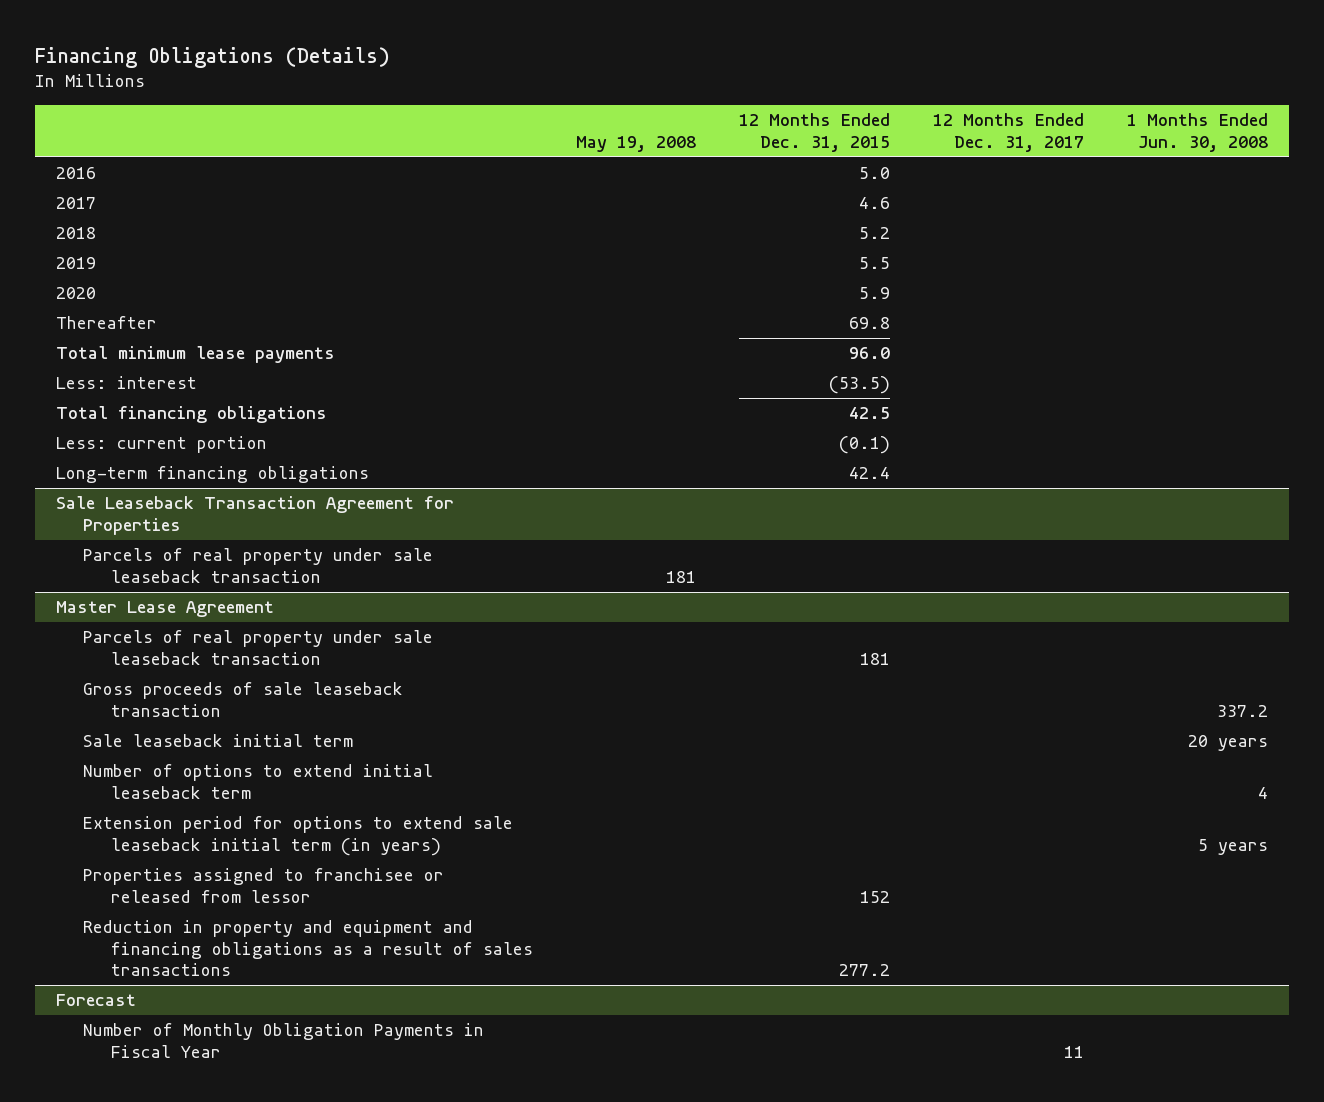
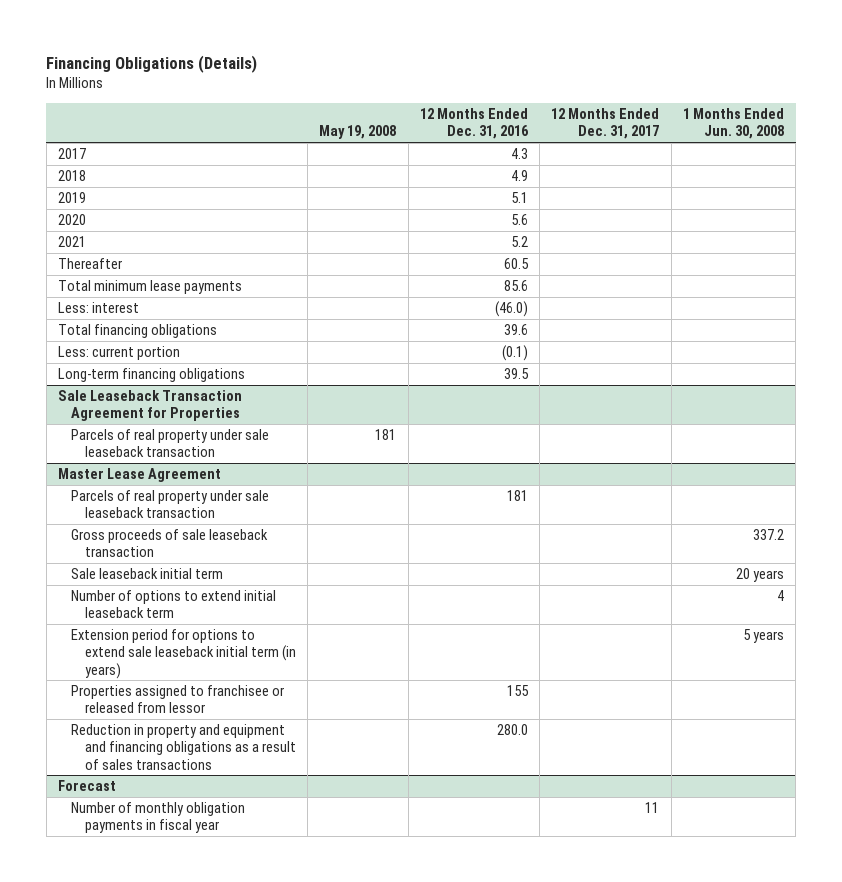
[738,113,890,152] 12 Months Ended Dec. 31, 2015 -> none
none -> [419,108,529,140] 12 Months Ended Dec. 31, 2016
[56,167,97,180] 2016 -> none
none -> [57,236,86,248] 2021
[83,1023,485,1058] Number of Monthly Obligation Payments in Fiscal Year -> [71,802,246,834] Number of monthly obligation payments in fiscal year

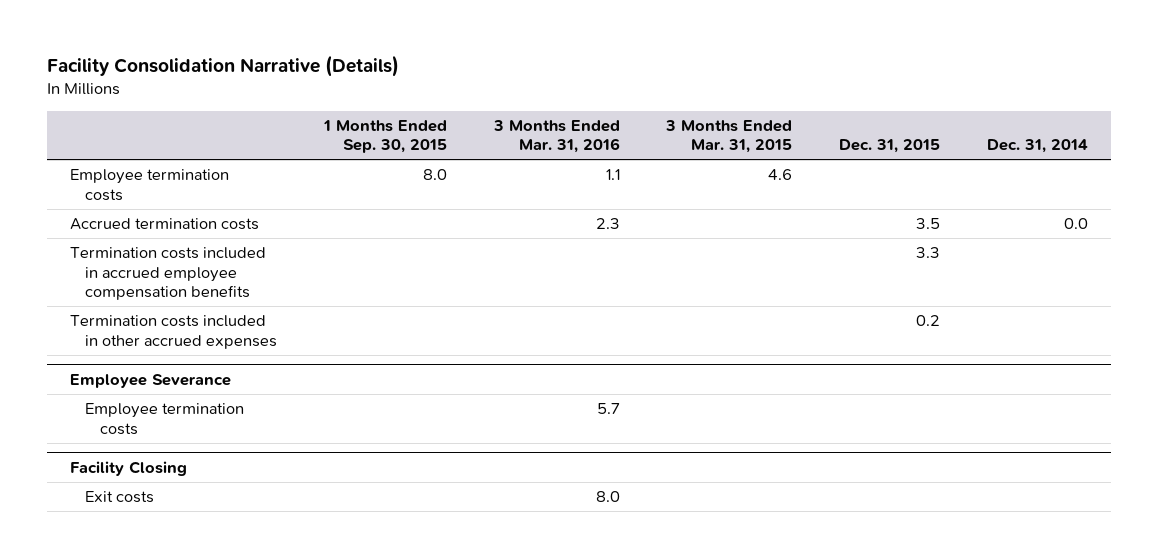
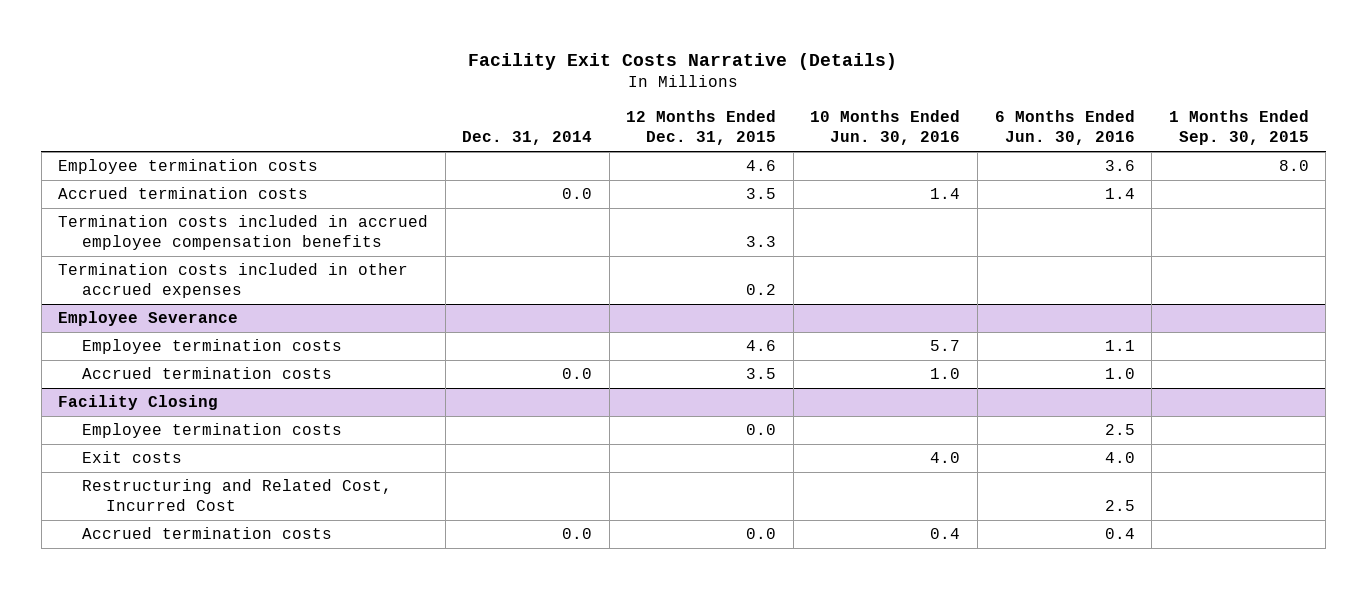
[46,55,399,78] Facility Consolidation Narrative (Details) -> [468,52,898,70] Facility Exit Costs Narrative (Details)
[492,119,620,154] 3 Months Ended Mar. 31, 2016 -> none
[665,119,793,154] 3 Months Ended Mar. 31, 2015 -> none
[839,139,941,154] Dec. 31, 2015 -> none
none -> [626,110,777,146] 12 Months Ended Dec. 31, 2015
none -> [810,110,961,146] 10 Months Ended Jun. 30, 2016
none -> [994,110,1135,146] 6 Months Ended Jun. 30, 2016
none -> [82,367,333,380] Accrued termination costs
none -> [82,423,343,439] Employee termination costs
none -> [82,479,393,512] Restructuring and Related Cost, Incurred Cost
none -> [82,527,333,540] Accrued termination costs

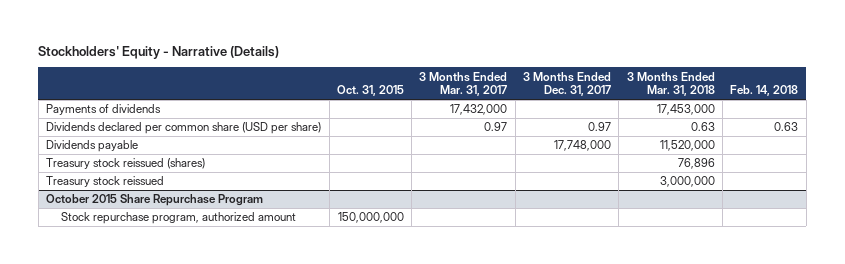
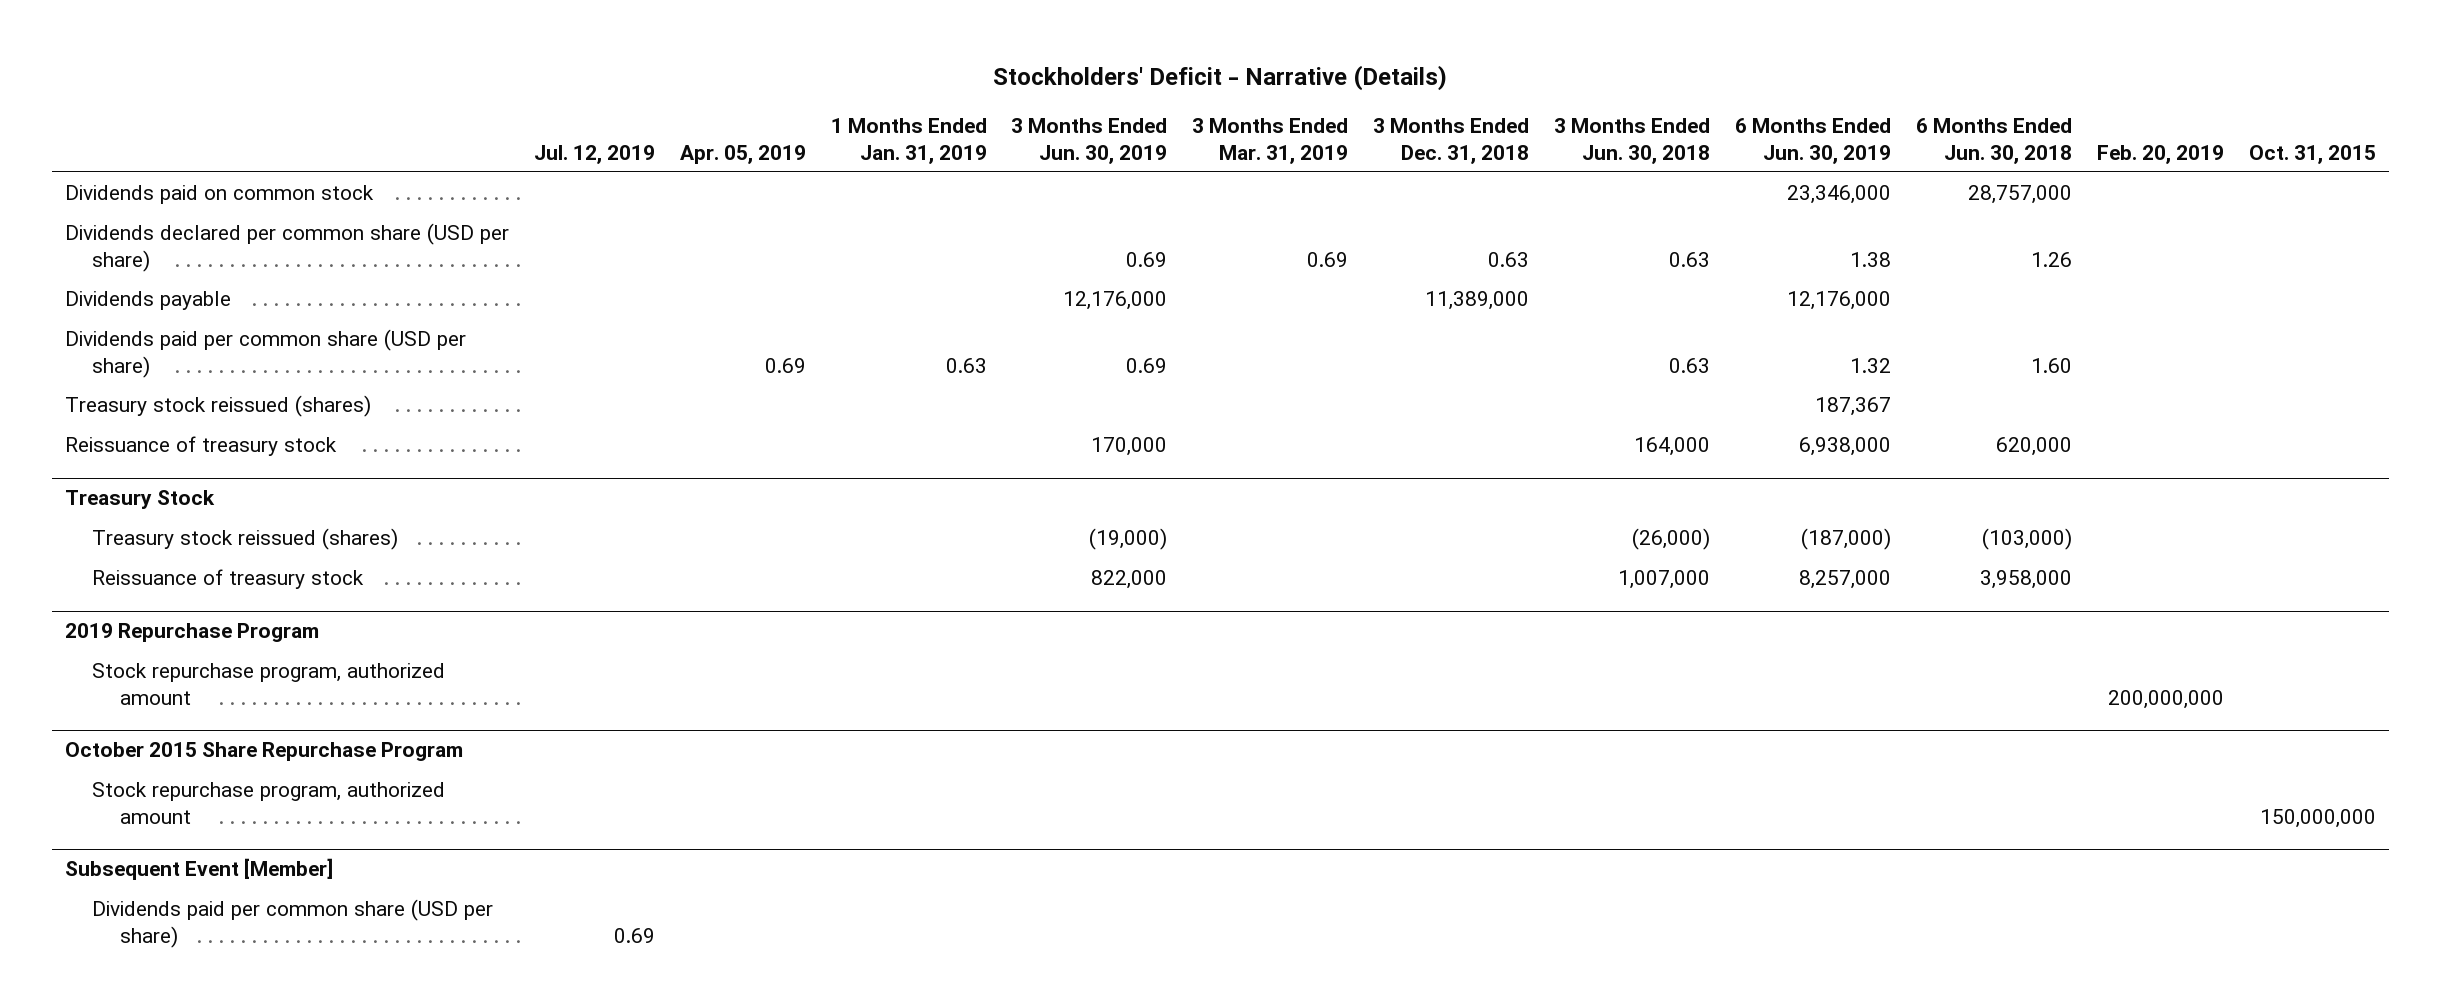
[38,46,280,60] Stockholders' Equity - Narrative (Details) -> [993,64,1448,91] Stockholders' Deficit - Narrative (Details)
[419,71,508,97] 3 Months Ended Mar. 31, 2017 -> none
[523,71,612,97] 3 Months Ended Dec. 31, 2017 -> none
[626,71,715,97] 3 Months Ended Mar. 31, 2018 -> none
[730,85,799,97] Feb. 14, 2018 -> none
none -> [533,144,655,164] Jul. 12, 2019
none -> [679,144,806,164] Apr. 05, 2019
none -> [830,118,987,164] 1 Months Ended Jan. 31, 2019
none -> [1011,118,1168,164] 3 Months Ended Jun. 30, 2019
none -> [1192,118,1349,164] 3 Months Ended Mar. 31, 2019
none -> [1373,118,1530,164] 3 Months Ended Dec. 31, 2018
none -> [1554,118,1711,164] 3 Months Ended Jun. 30, 2018
none -> [1735,118,1892,164] 6 Months Ended Jun. 30, 2019
none -> [1916,118,2073,164] 6 Months Ended Jun. 30, 2018
none -> [2097,144,2225,164] Feb. 20, 2019
[46,104,162,116] Payments of dividends -> none
none -> [64,185,374,205] Dividends paid on common stock
none -> [64,329,466,378] Dividends paid per common share (USD per share)
[46,176,165,188] Treasury stock reissued -> [64,436,337,457] Reissuance of treasury stock
none -> [64,490,215,510] Treasury Stock
none -> [92,528,399,551] Treasury stock reissued (shares)
none -> [92,569,365,590] Reissuance of treasury stock
none -> [64,623,319,643] 2019 Repurchase Program
none -> [92,663,446,705] Stock repurchase program, authorized amount
none -> [64,858,333,881] Subsequent Event [Member]
none -> [92,899,494,948] Dividends paid per common share (USD per share)

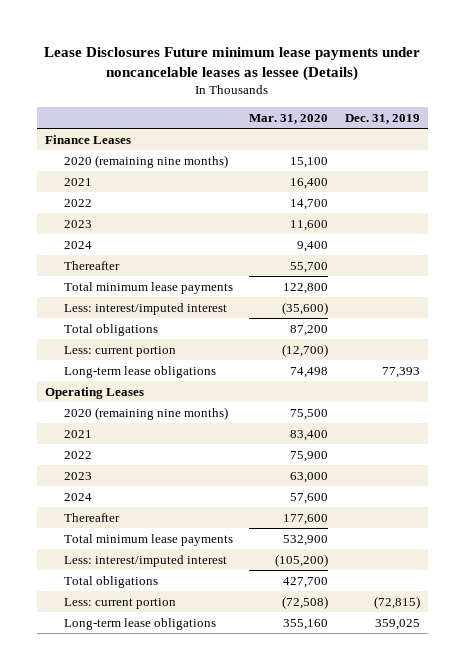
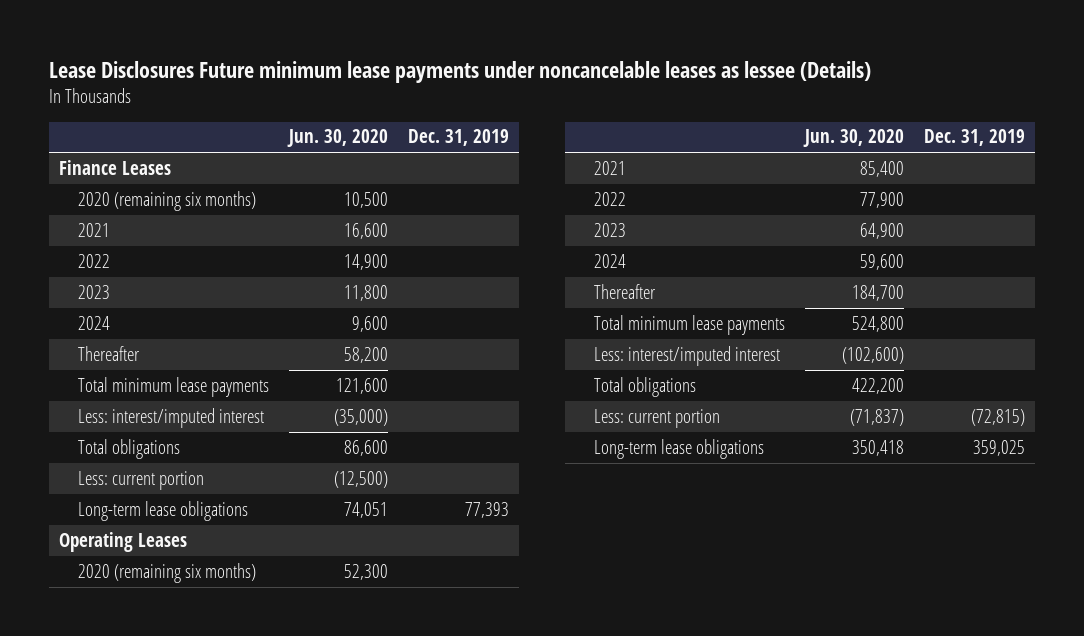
[249,114,329,125] Mar. 31, 2020 -> none
none -> [287,129,389,148] Jun. 30, 2020
[63,154,228,168] 2020 (remaining nine months) -> [78,190,257,211] 2020 (remaining six months)
[63,406,228,420] 2020 (remaining nine months) -> [78,562,257,583] 2020 (remaining six months)

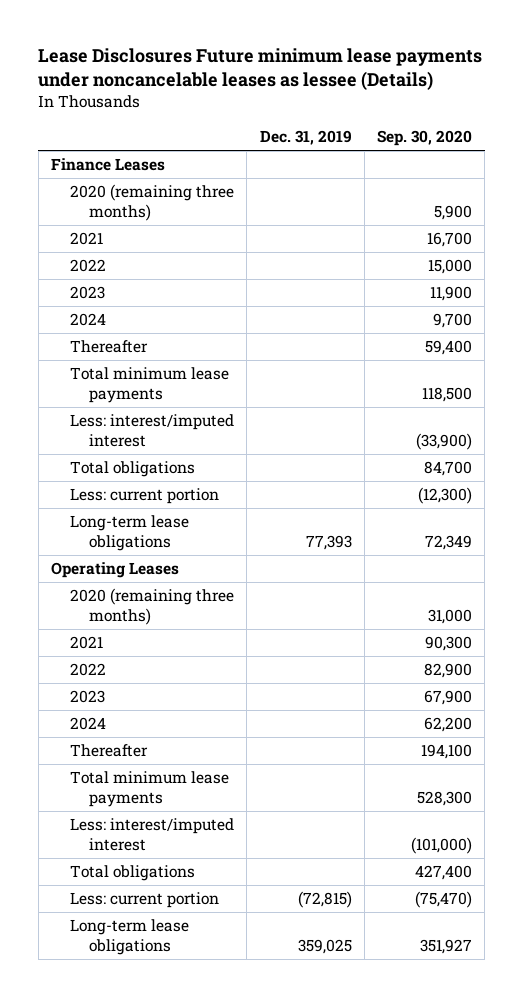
[287,129,389,148] Jun. 30, 2020 -> none
none -> [377,130,473,147] Sep. 30, 2020
[78,190,257,211] 2020 (remaining six months) -> [70,184,235,221] 2020 (remaining three months)
[78,562,257,583] 2020 (remaining six months) -> [70,588,235,625] 2020 (remaining three months)

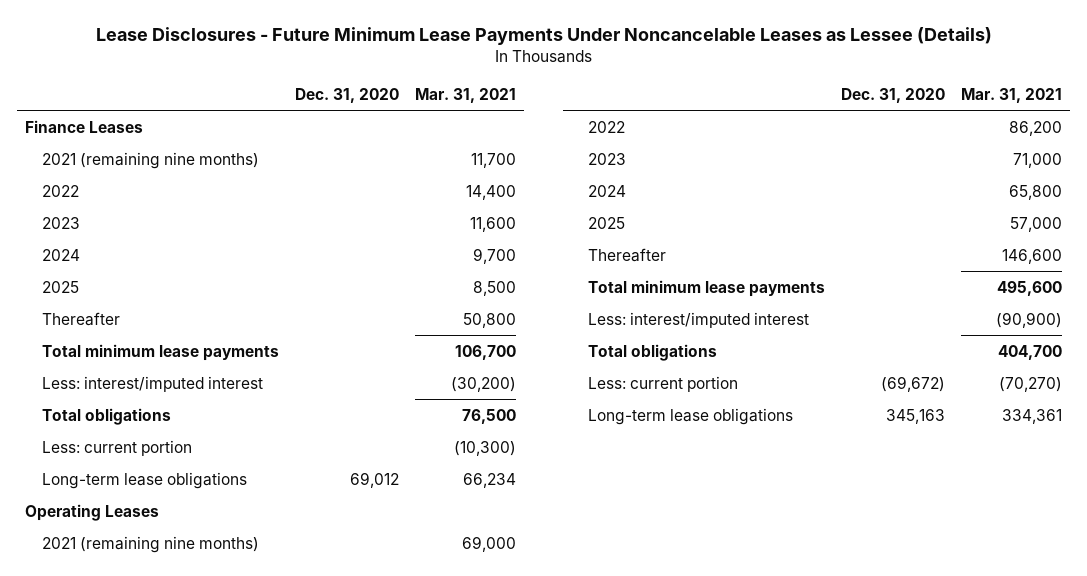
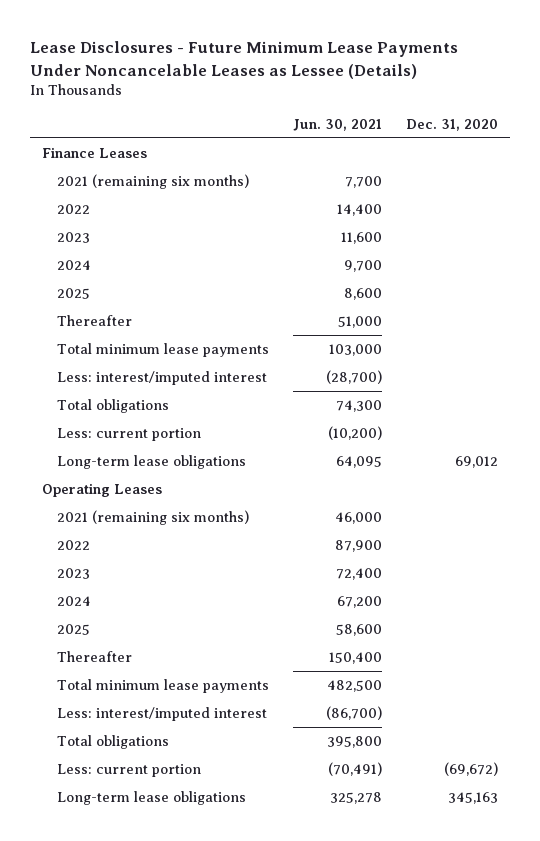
[415,87,517,103] Mar. 31, 2021 -> none
none -> [293,118,383,131] Jun. 30, 2021
[41,151,259,169] 2021 (remaining nine months) -> [57,174,250,190] 2021 (remaining six months)
[41,535,259,553] 2021 (remaining nine months) -> [57,510,250,526] 2021 (remaining six months)

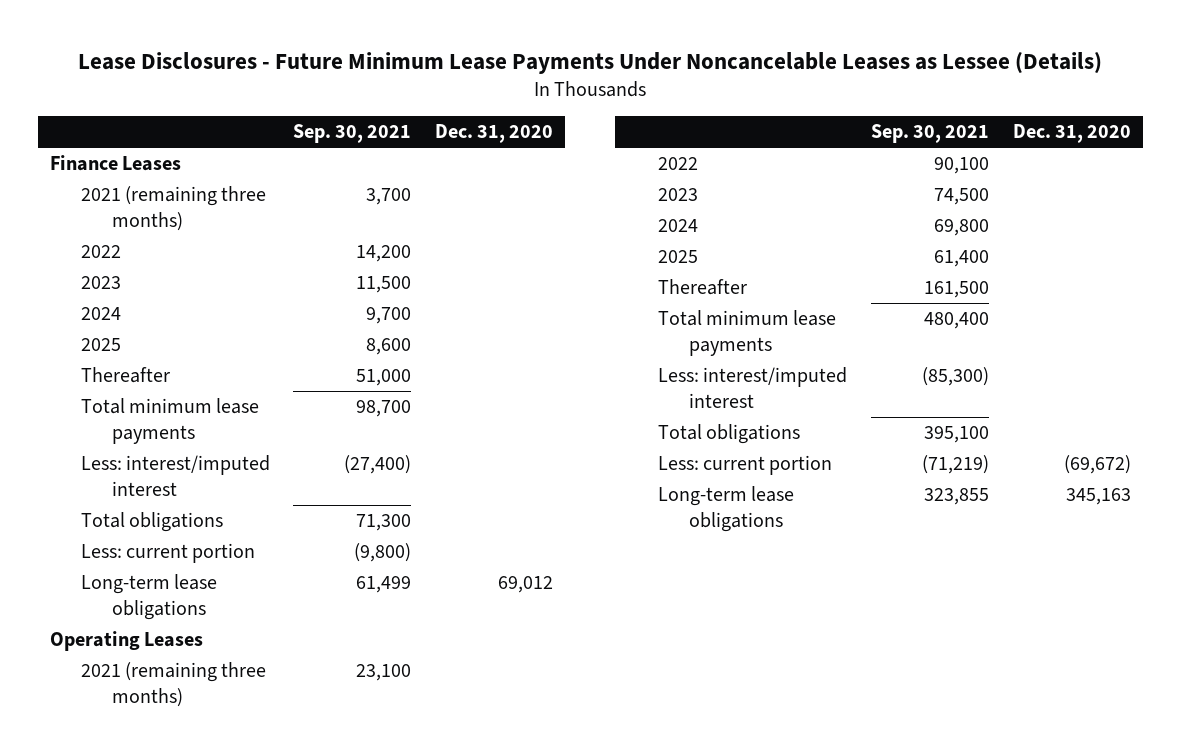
[293,118,383,131] Jun. 30, 2021 -> none
none -> [293,124,412,144] Sep. 30, 2021
[57,174,250,190] 2021 (remaining six months) -> [80,186,266,231] 2021 (remaining three months)
[57,510,250,526] 2021 (remaining six months) -> [80,662,266,707] 2021 (remaining three months)

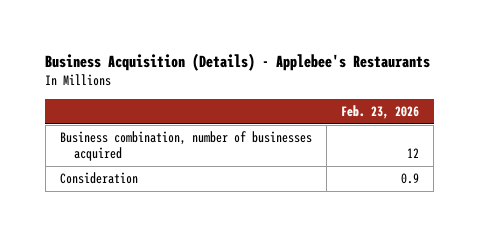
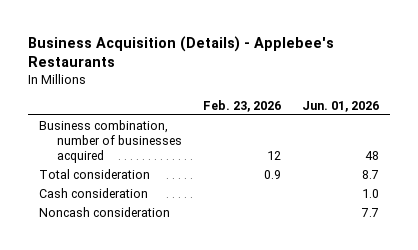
none -> [302,100,380,112] Jun. 01, 2026
[59,172,138,185] Consideration -> [38,168,150,179] Total consideration
none -> [38,187,148,198] Cash consideration
none -> [38,206,170,217] Noncash consideration

